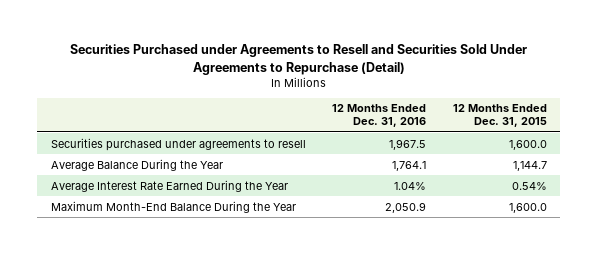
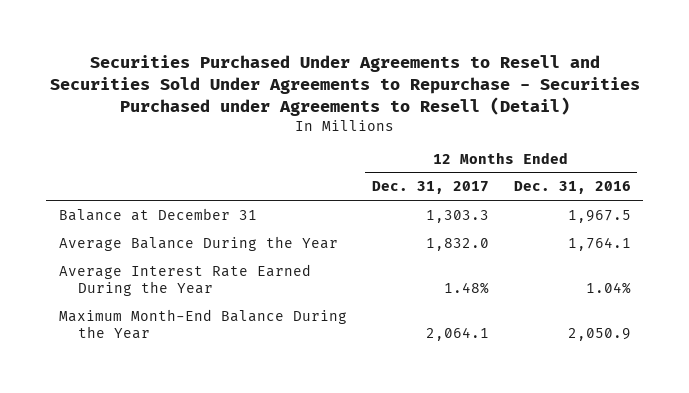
[69,44,527,75] Securities Purchased under Agreements to Resell and Securities Sold Under Agreements to Repurchase (Detail) -> [49,55,640,116] Securities Purchased Under Agreements to Resell and Securities Sold Under Agreements to Repurchase - Securities Purchased under Agreements to Resell (Detail)
[452,104,547,128] 12 Months Ended Dec. 31, 2015 -> none
none -> [371,181,489,195] Dec. 31, 2017
[50,137,306,151] Securities purchased under agreements to resell -> [58,207,257,221] Balance at December 31

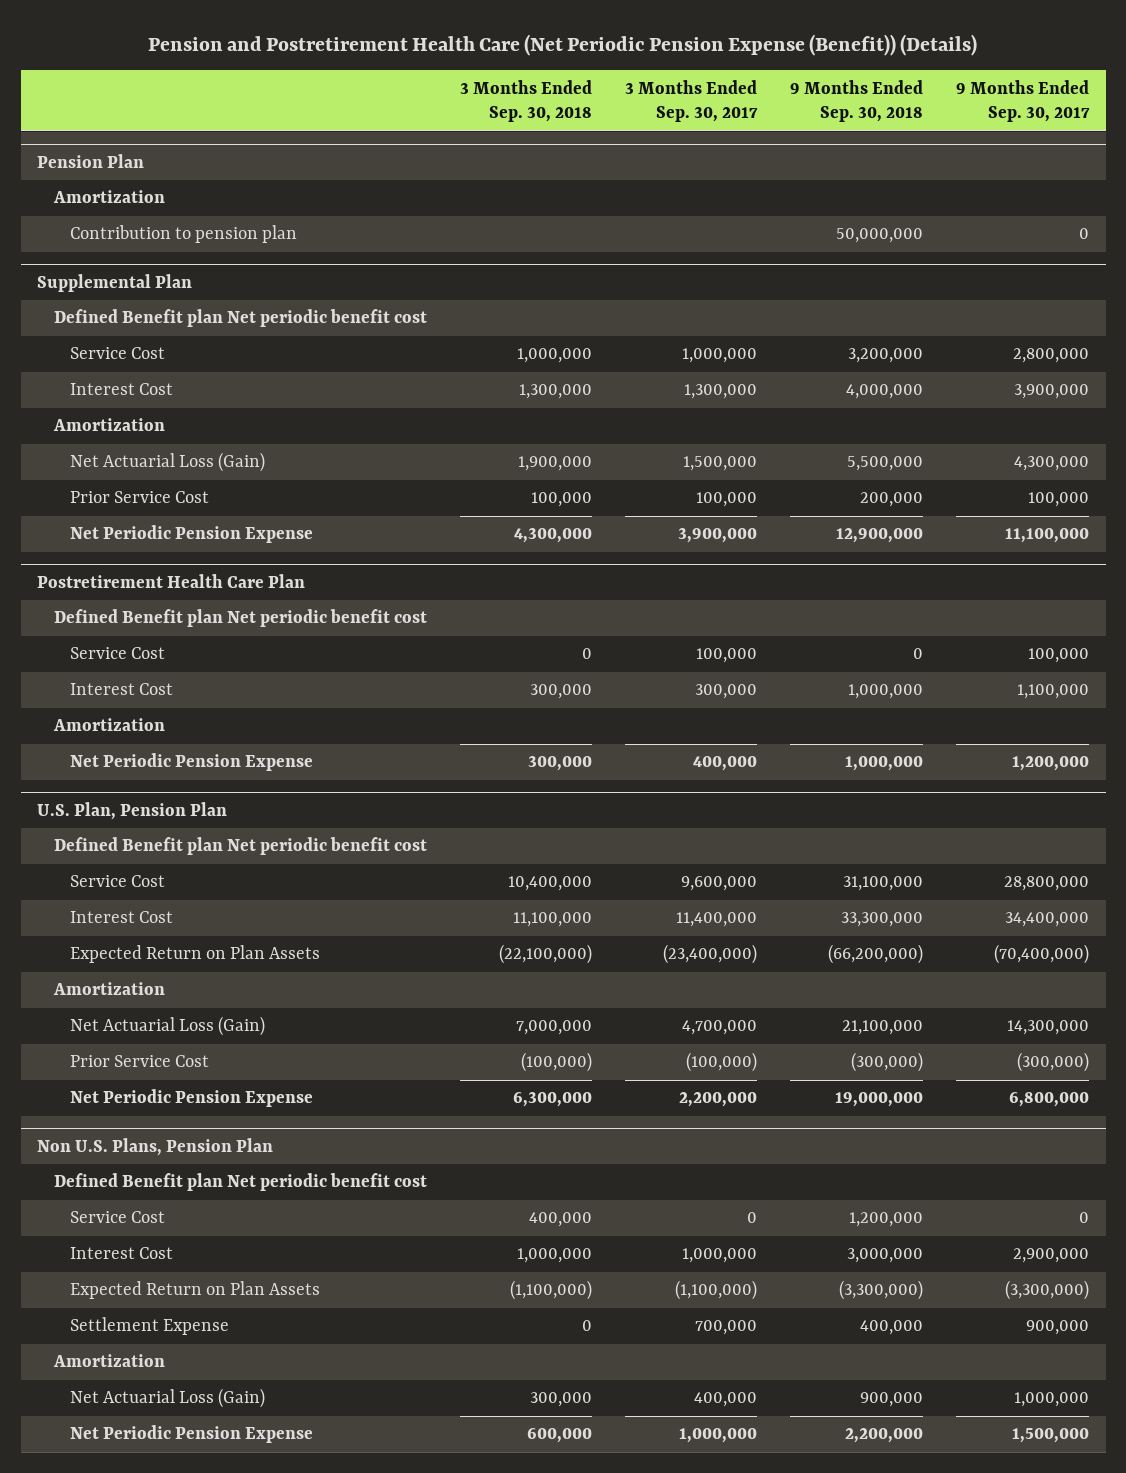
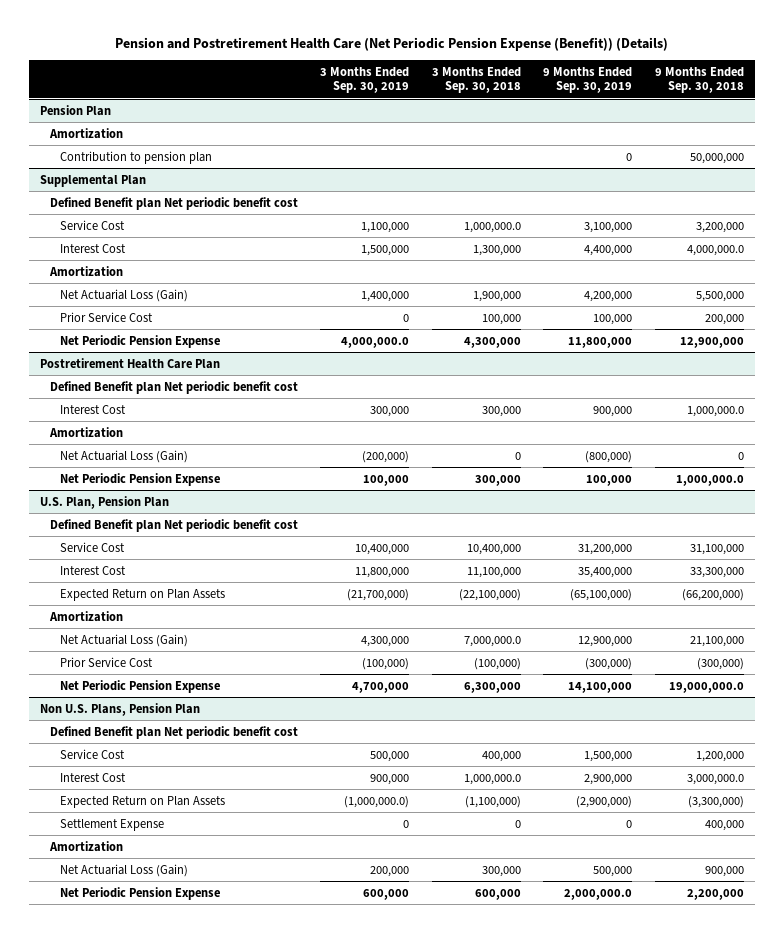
[624,79,758,123] 3 Months Ended Sep. 30, 2017 -> none
[955,79,1090,123] 9 Months Ended Sep. 30, 2017 -> none
none -> [320,67,410,94] 3 Months Ended Sep. 30, 2019
none -> [543,67,633,94] 9 Months Ended Sep. 30, 2019
[516,348,592,364] 1,000,000 -> [463,221,521,233] 1,000,000.0
[845,384,923,400] 4,000,000 -> [686,244,744,256] 4,000,000.0
[69,647,165,660] Service Cost -> none
[847,684,923,700] 1,000,000 -> [686,405,744,417] 1,000,000.0
none -> [59,449,188,463] Net Actuarial Loss (Gain)
[844,756,923,772] 1,000,000 -> [675,474,744,486] 1,000,000.0
[515,1020,592,1036] 7,000,000 -> [463,635,521,647] 7,000,000.0
[834,1092,923,1108] 19,000,000 -> [668,681,744,693] 19,000,000.0
[516,1248,592,1264] 1,000,000 -> [463,773,521,785] 1,000,000.0
[846,1248,923,1264] 3,000,000 -> [686,773,744,785] 3,000,000.0

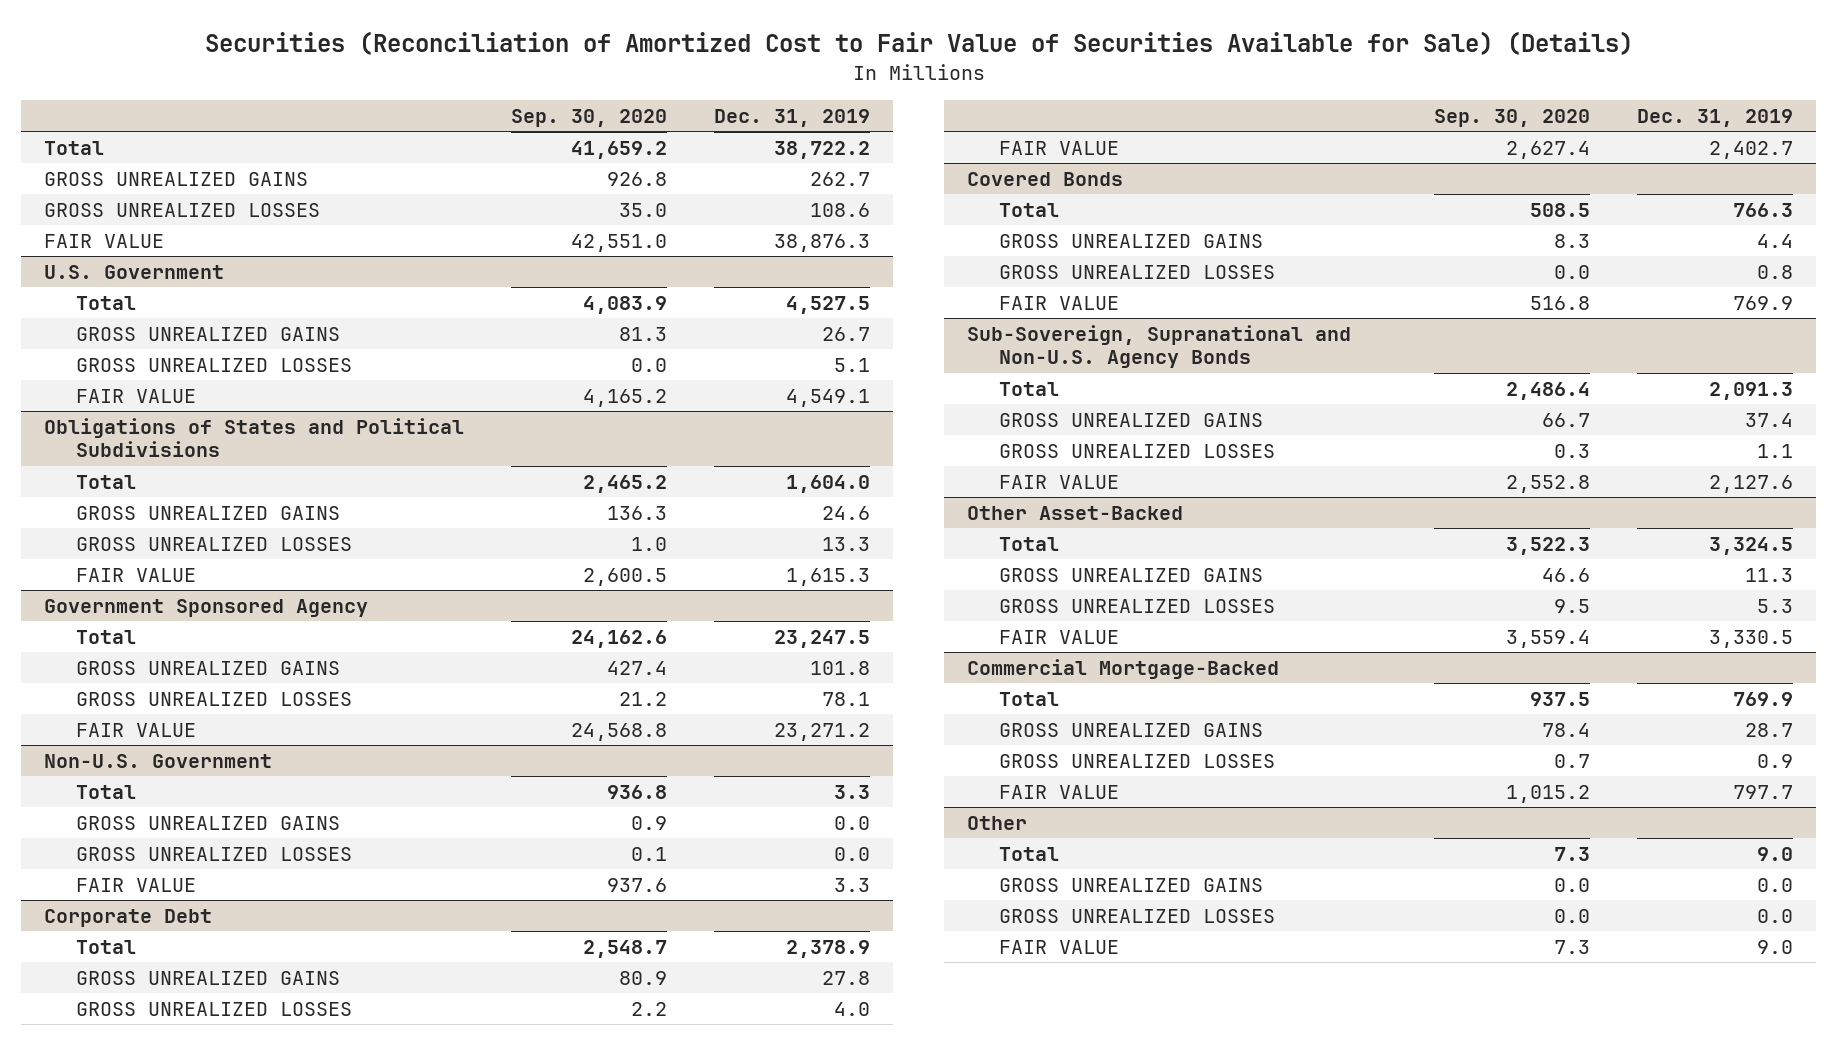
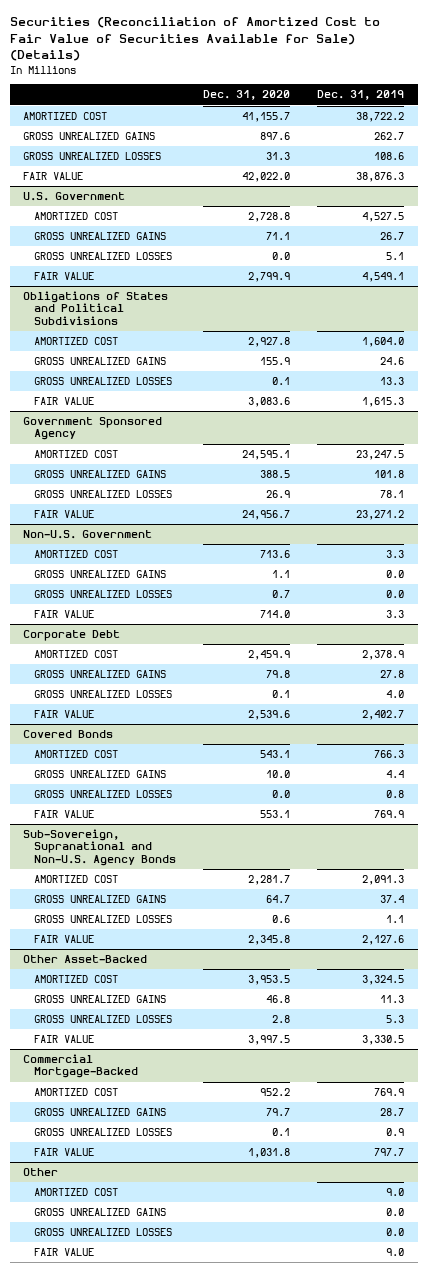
[511,108,668,127] Sep. 30, 2020 -> none
none -> [203,90,291,101] Dec. 31, 2020
[44,141,105,156] Total -> [23,112,108,121] AMORTIZED COST
[75,296,136,311] Total -> [34,212,119,221] AMORTIZED COST
[75,475,136,490] Total -> [34,337,119,346] AMORTIZED COST
[75,630,136,645] Total -> [34,450,119,459] AMORTIZED COST
[75,785,136,800] Total -> [34,550,119,559] AMORTIZED COST
[75,940,136,955] Total -> [34,650,119,659] AMORTIZED COST
[998,203,1059,218] Total -> [34,750,119,759] AMORTIZED COST
[998,382,1059,397] Total -> [34,875,119,884] AMORTIZED COST
[998,537,1059,552] Total -> [34,975,119,984] AMORTIZED COST
[998,692,1059,707] Total -> [34,1088,119,1097] AMORTIZED COST
[998,847,1059,862] Total -> [34,1188,119,1197] AMORTIZED COST

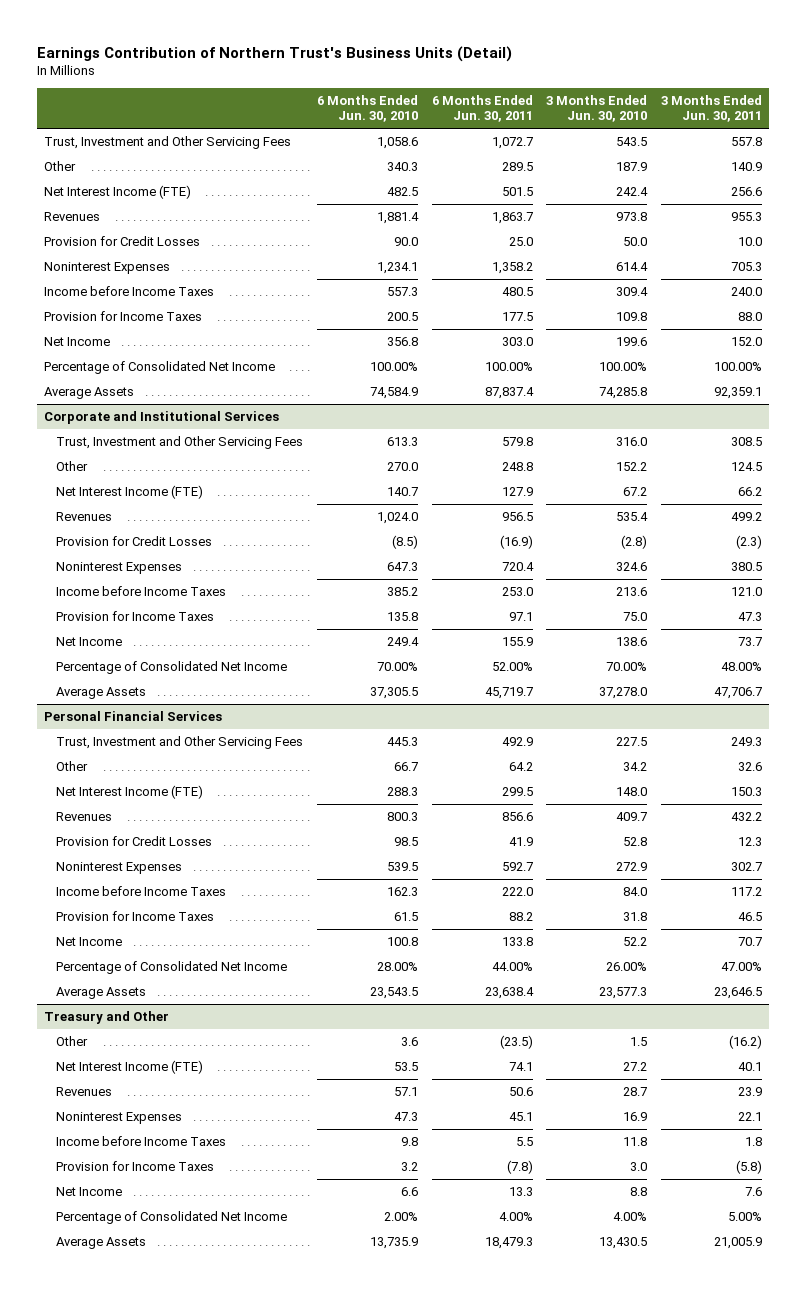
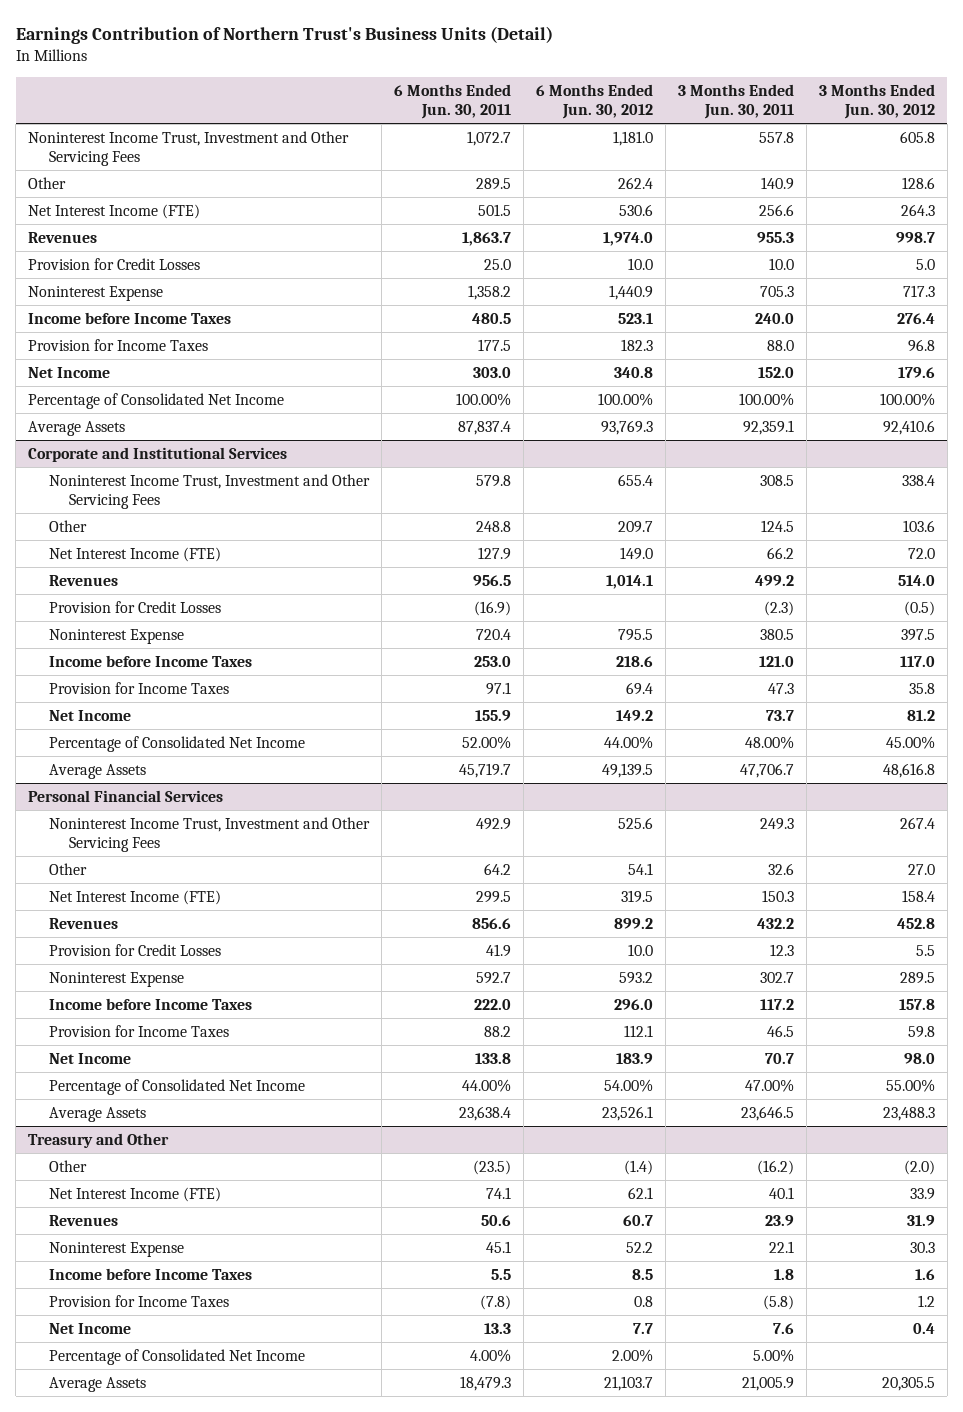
[316,94,418,123] 6 Months Ended Jun. 30, 2010 -> none
[546,94,648,123] 3 Months Ended Jun. 30, 2010 -> none
none -> [535,83,653,119] 6 Months Ended Jun. 30, 2012
none -> [818,83,935,119] 3 Months Ended Jun. 30, 2012
[44,136,292,150] Trust, Investment and Other Servicing Fees -> [28,131,350,166] Noninterest Income Trust, Investment and Other Servicing Fees
[44,262,171,275] Noninterest Expenses -> [28,286,164,302] Noninterest Expense
[56,436,304,450] Trust, Investment and Other Servicing Fees -> [48,474,370,509] Noninterest Income Trust, Investment and Other Servicing Fees
[56,562,183,575] Noninterest Expenses -> [48,629,184,645] Noninterest Expense
[56,736,304,750] Trust, Investment and Other Servicing Fees -> [48,817,370,852] Noninterest Income Trust, Investment and Other Servicing Fees
[56,862,183,875] Noninterest Expenses -> [48,972,184,988] Noninterest Expense
[56,1112,183,1125] Noninterest Expenses -> [48,1242,184,1258] Noninterest Expense

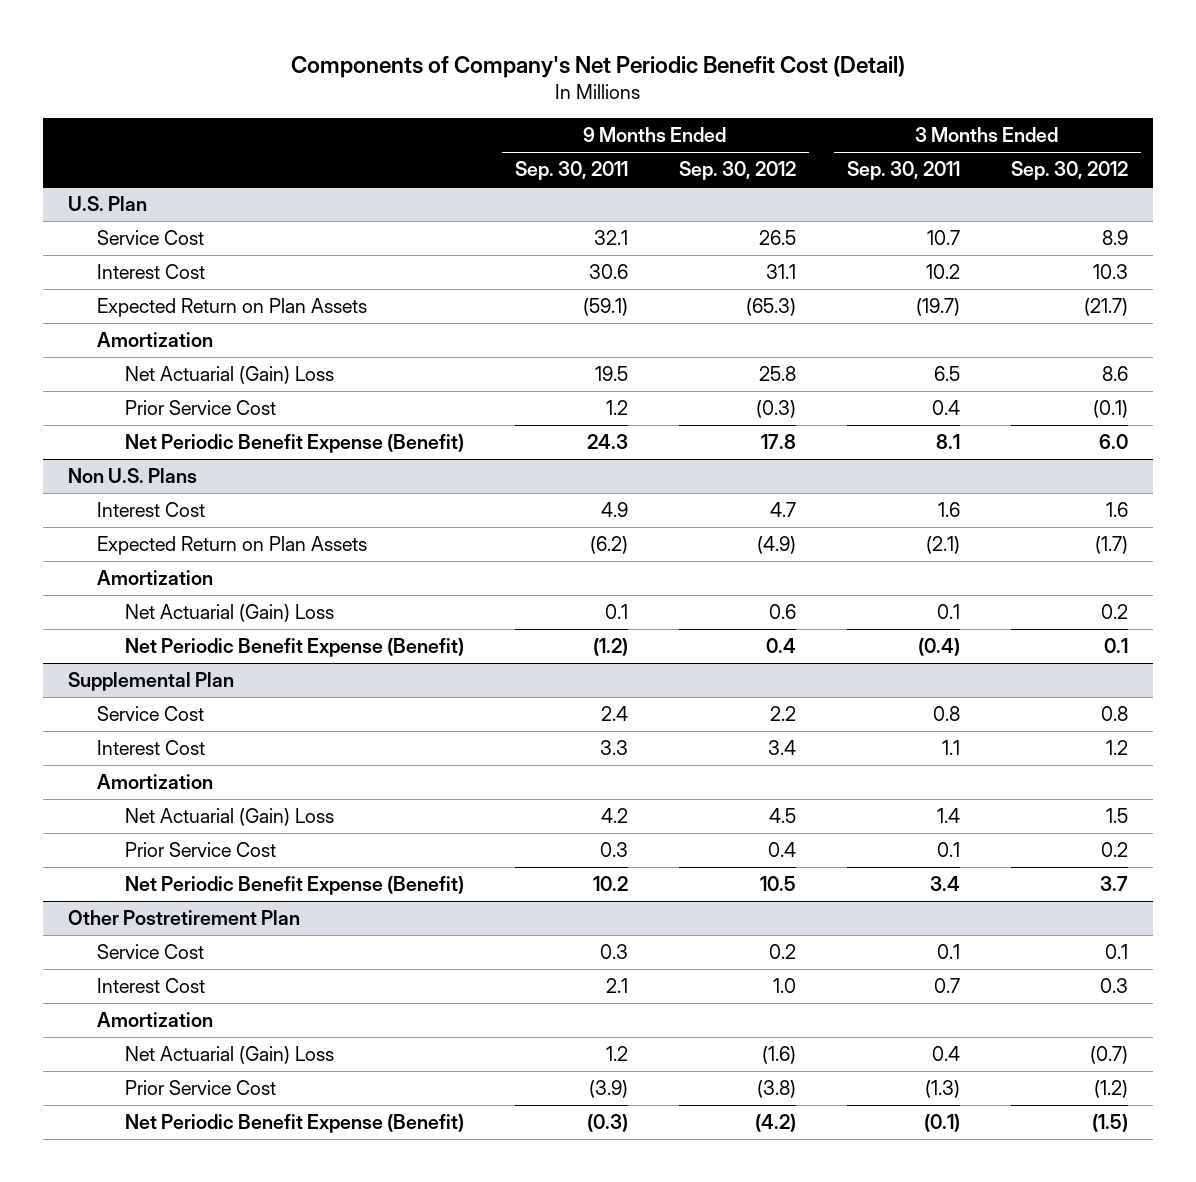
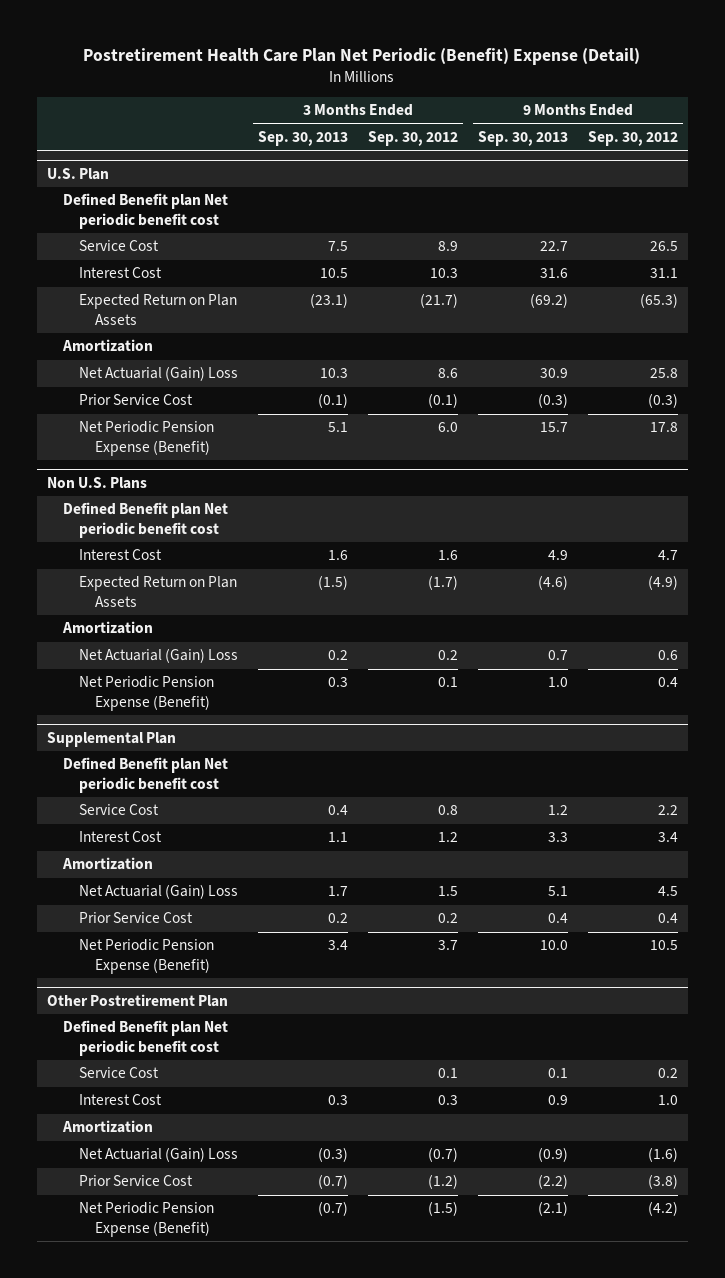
[291,55,906,78] Components of Company's Net Periodic Benefit Cost (Detail) -> [83,47,641,65] Postretirement Health Care Plan Net Periodic (Benefit) Expense (Detail)
[514,161,628,181] Sep. 30, 2011 -> none
[846,161,960,181] Sep. 30, 2011 -> none
none -> [258,130,349,146] Sep. 30, 2013
none -> [477,130,568,146] Sep. 30, 2013
none -> [63,193,229,229] Defined Benefit plan Net periodic benefit cost
[125,433,465,453] Net Periodic Benefit Expense (Benefit) -> [79,421,215,456] Net Periodic Pension Expense (Benefit)
none -> [63,502,229,538] Defined Benefit plan Net periodic benefit cost
[125,637,465,657] Net Periodic Benefit Expense (Benefit) -> [79,676,215,711] Net Periodic Pension Expense (Benefit)
none -> [63,757,229,793] Defined Benefit plan Net periodic benefit cost
[125,875,465,895] Net Periodic Benefit Expense (Benefit) -> [79,939,215,974] Net Periodic Pension Expense (Benefit)
none -> [63,1020,229,1056] Defined Benefit plan Net periodic benefit cost
[125,1113,465,1133] Net Periodic Benefit Expense (Benefit) -> [79,1202,215,1237] Net Periodic Pension Expense (Benefit)

